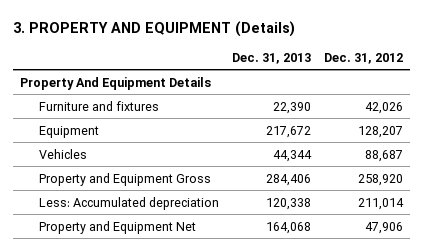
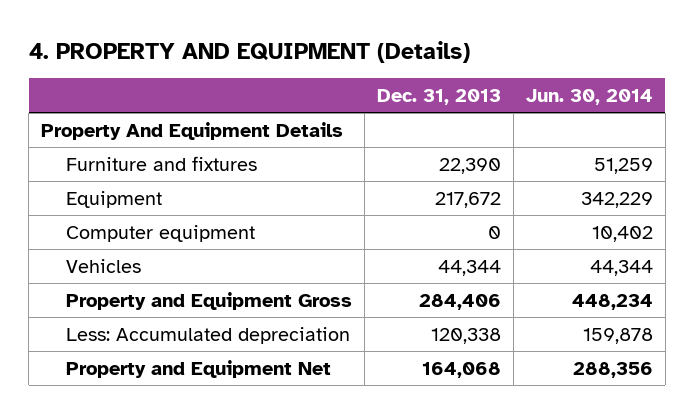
[13,20,296,37] 3. PROPERTY AND EQUIPMENT (Details) -> [28,40,470,63] 4. PROPERTY AND EQUIPMENT (Details)
[324,52,404,64] Dec. 31, 2012 -> none
none -> [525,89,653,106] Jun. 30, 2014
none -> [66,224,256,242] Computer equipment

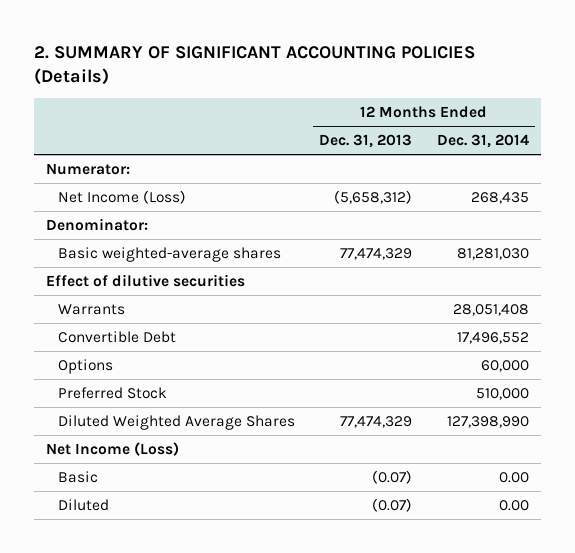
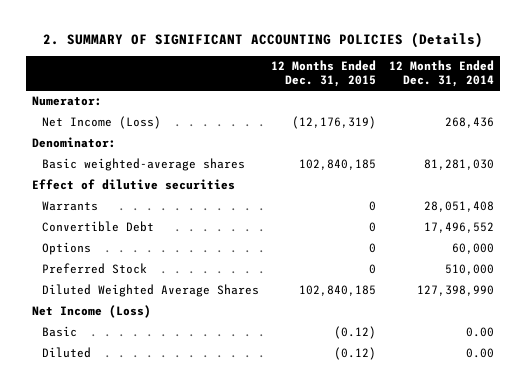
[319,134,413,149] Dec. 31, 2013 -> none
none -> [271,60,377,87] 12 Months Ended Dec. 31, 2015
[471,191,530,204] 268,435 -> [444,117,494,129] 268,436

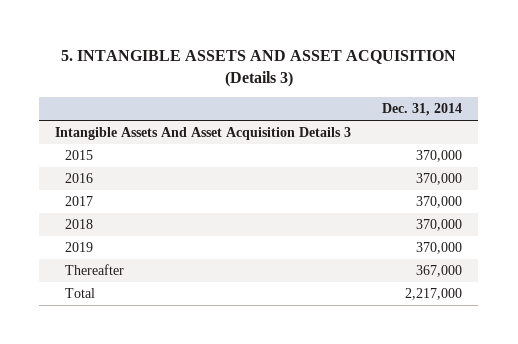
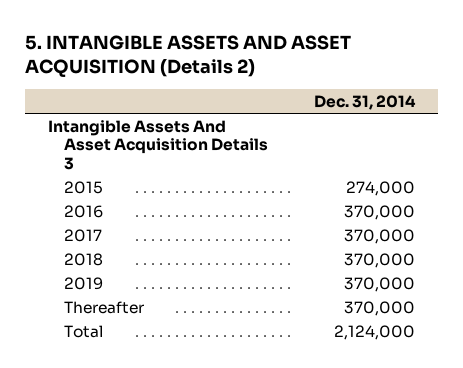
[60,50,456,87] 5. INTANGIBLE ASSETS AND ASSET ACQUISITION (Details 3) -> [24,35,351,78] 5. INTANGIBLE ASSETS AND ASSET ACQUISITION (Details 2)
[416,150,463,163] 370,000 -> [346,180,416,196] 274,000
[416,265,463,278] 367,000 -> [344,300,416,316] 370,000
[405,288,463,301] 2,217,000 -> [334,324,416,340] 2,124,000

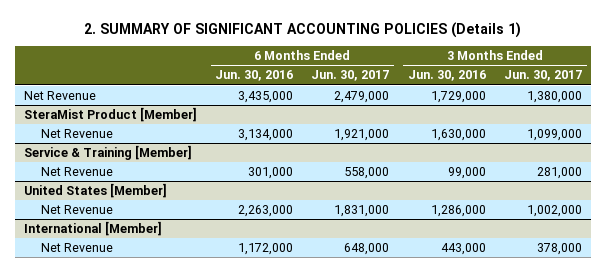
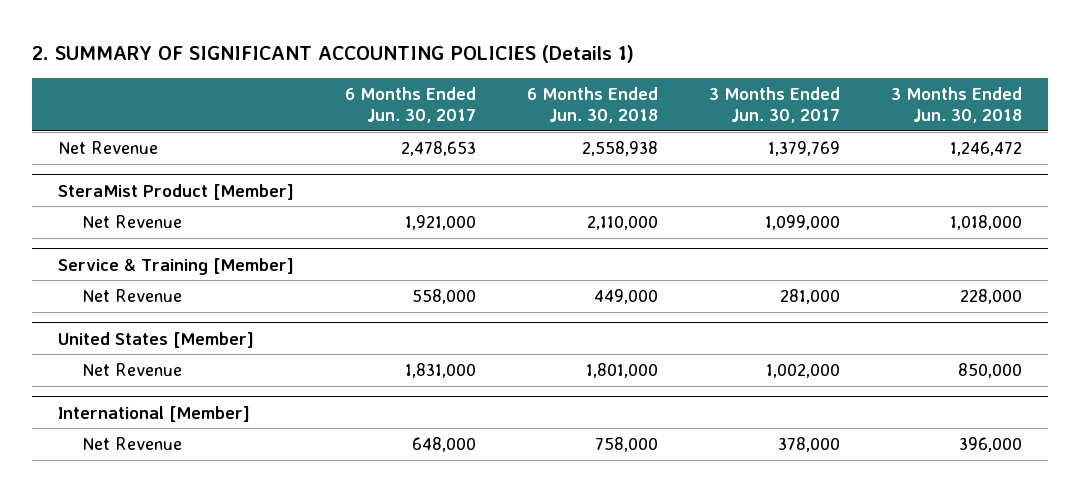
[215,70,294,82] Jun. 30, 2016 -> none
[407,70,486,82] Jun. 30, 2016 -> none
none -> [526,86,658,123] 6 Months Ended Jun. 30, 2018
none -> [891,86,1023,123] 3 Months Ended Jun. 30, 2018
[334,91,390,104] 2,479,000 -> [400,141,476,157] 2,478,653
[526,91,582,104] 1,380,000 -> [768,141,841,157] 1,379,769

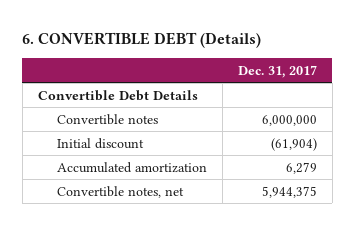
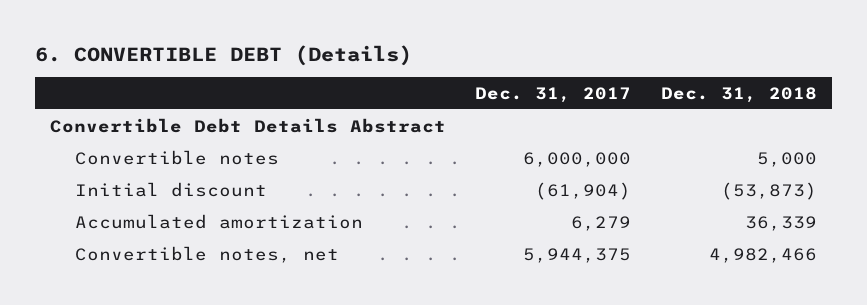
none -> [661,86,818,103] Dec. 31, 2018
[37,89,198,101] Convertible Debt Details -> [49,117,446,133] Convertible Debt Details Abstract

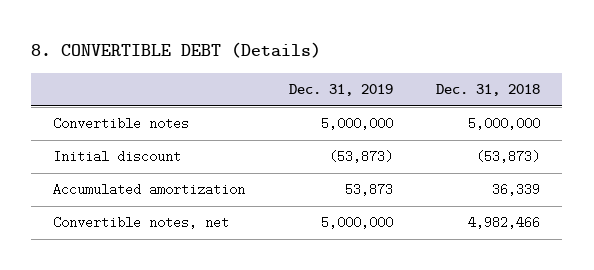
[35,44,413,66] 6. CONVERTIBLE DEBT (Details) -> [31,42,322,59] 8. CONVERTIBLE DEBT (Details)
[475,86,632,103] Dec. 31, 2017 -> none
none -> [288,84,393,97] Dec. 31, 2019
[49,117,446,133] Convertible Debt Details Abstract -> none
[757,151,818,167] 5,000 -> [468,117,541,131] 5,000,000

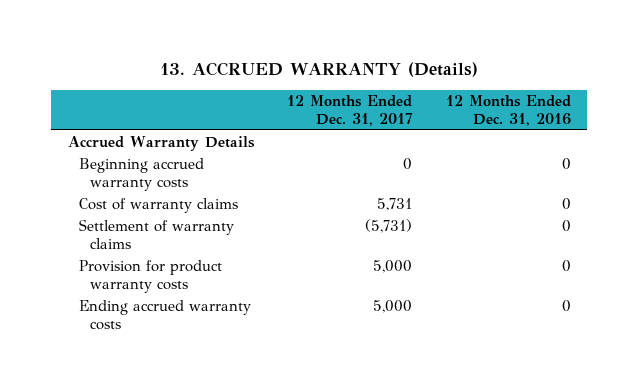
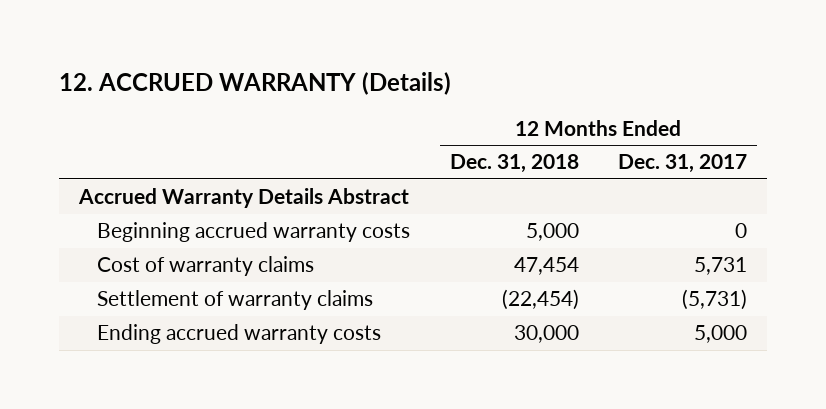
[160,61,479,77] 13. ACCRUED WARRANTY (Details) -> [58,71,451,95] 12. ACCRUED WARRANTY (Details)
[445,95,571,126] 12 Months Ended Dec. 31, 2016 -> none
none -> [449,154,579,174] Dec. 31, 2018
[67,136,255,152] Accrued Warranty Details -> [77,188,409,209] Accrued Warranty Details Abstract
[79,260,223,294] Provision for product warranty costs -> none

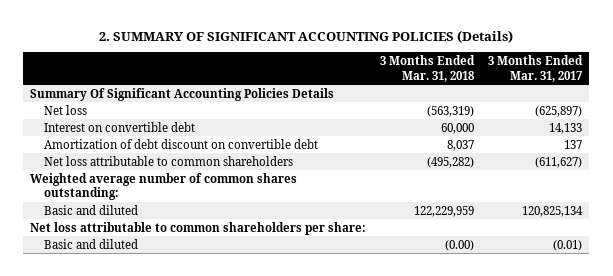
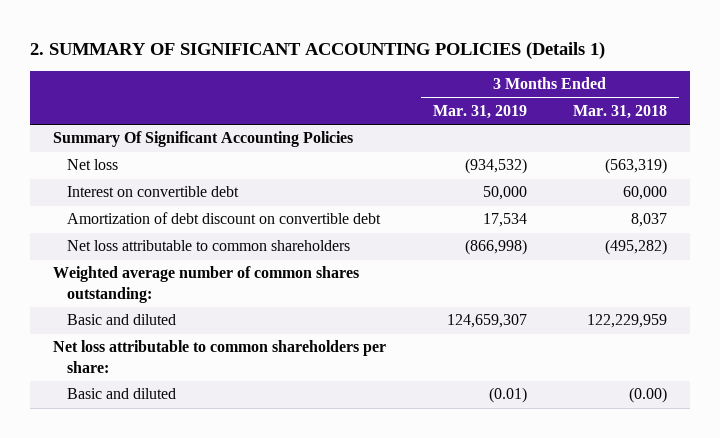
[99,30,514,44] 2. SUMMARY OF SIGNIFICANT ACCOUNTING POLICIES (Details) -> [30,41,606,59] 2. SUMMARY OF SIGNIFICANT ACCOUNTING POLICIES (Details 1)
[488,55,584,82] 3 Months Ended Mar. 31, 2017 -> none
none -> [432,104,527,119] Mar. 31, 2019
[30,87,335,101] Summary Of Significant Accounting Policies Details -> [53,131,354,148] Summary Of Significant Accounting Policies

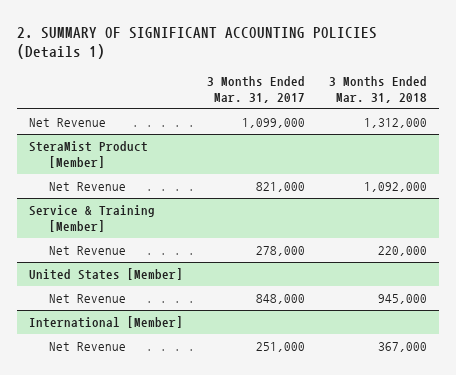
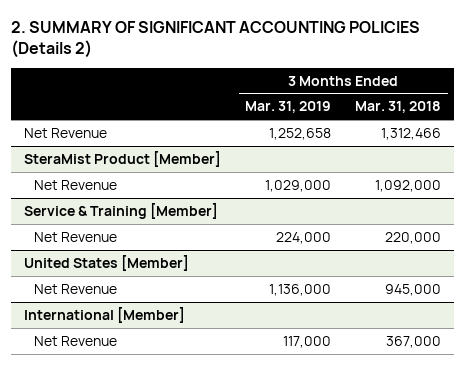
[17,26,378,60] 2. SUMMARY OF SIGNIFICANT ACCOUNTING POLICIES (Details 1) -> [11,20,421,59] 2. SUMMARY OF SIGNIFICANT ACCOUNTING POLICIES (Details 2)
[207,75,306,103] 3 Months Ended Mar. 31, 2017 -> none
none -> [245,101,332,114] Mar. 31, 2019
[363,118,427,129] 1,312,000 -> [381,127,442,140] 1,312,466

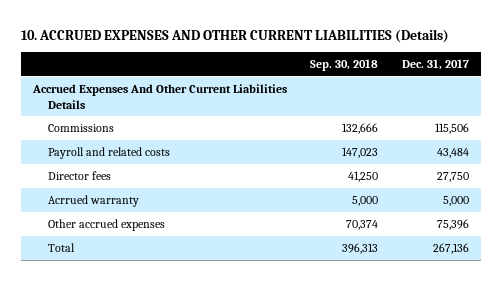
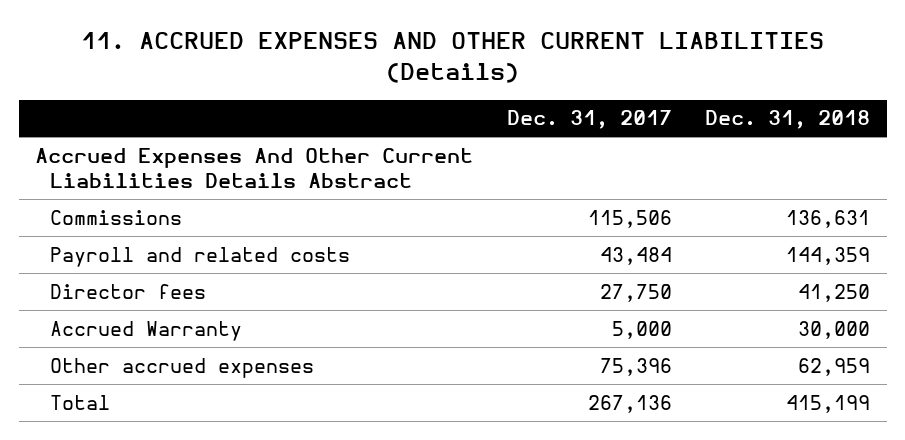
[21,28,450,43] 10. ACCRUED EXPENSES AND OTHER CURRENT LIABILITIES (Details) -> [80,32,824,83] 11. ACCRUED EXPENSES AND OTHER CURRENT LIABILITIES (Details)
[310,59,379,72] Sep. 30, 2018 -> none
none -> [704,110,870,130] Dec. 31, 2018
[31,84,287,109] Accrued Expenses And Other Current Liabilities Details -> [35,147,474,189] Accrued Expenses And Other Current Liabilities Details Abstract
[47,195,139,208] Acrrued warranty -> none
none -> [49,320,242,341] Accrued Warranty

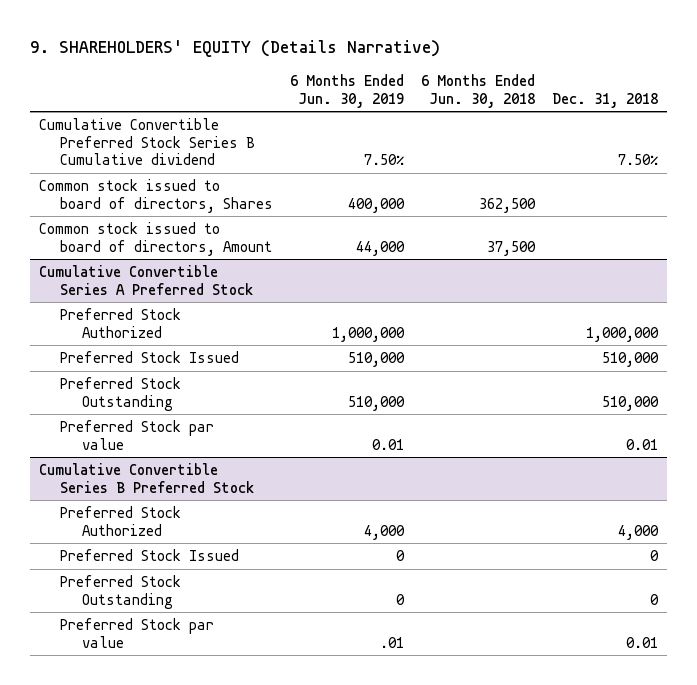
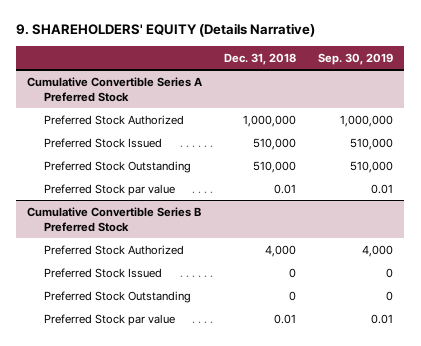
[290,73,405,108] 6 Months Ended Jun. 30, 2019 -> none
[421,73,536,108] 6 Months Ended Jun. 30, 2018 -> none
none -> [318,52,394,65] Sep. 30, 2019
[38,117,256,166] Cumulative Convertible Preferred Stock Series B Cumulative dividend -> none
[38,178,274,213] Common stock issued to board of directors, Shares -> none
[38,221,273,256] Common stock issued to board of directors, Amount -> none

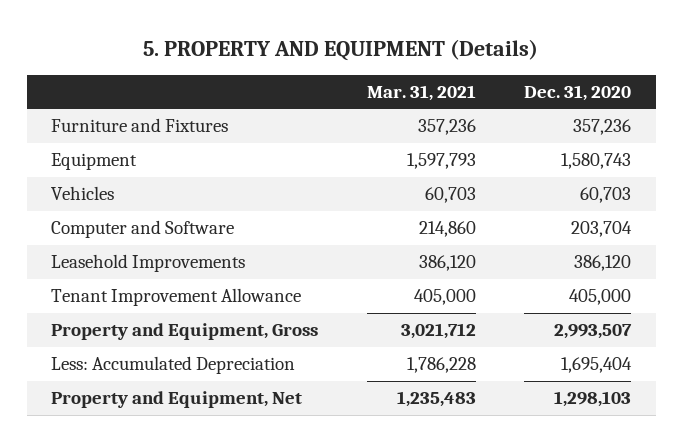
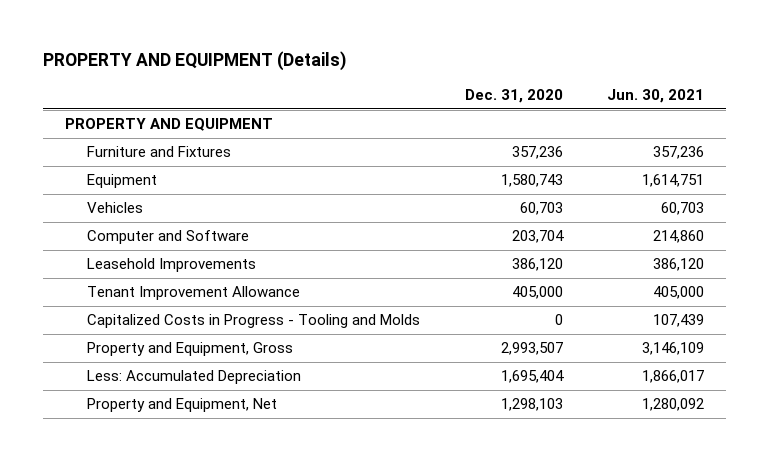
[143,39,539,62] 5. PROPERTY AND EQUIPMENT (Details) -> [42,51,346,72] PROPERTY AND EQUIPMENT (Details)
[366,85,476,102] Mar. 31, 2021 -> none
none -> [606,89,704,104] Jun. 30, 2021
none -> [65,118,274,132] PROPERTY AND EQUIPMENT
none -> [87,314,421,329] Capitalized Costs in Progress - Tooling and Molds

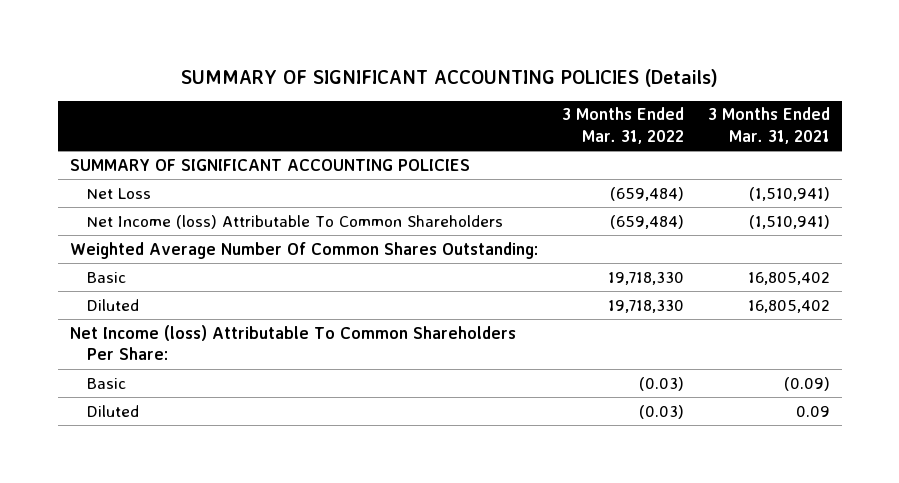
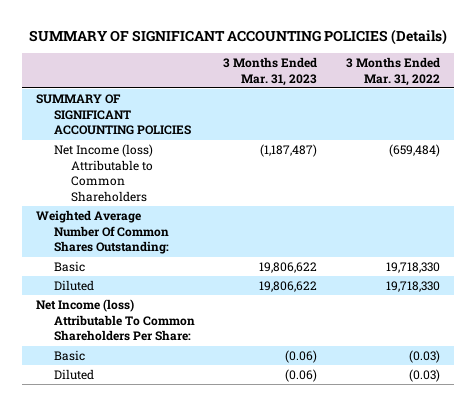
[707,107,830,144] 3 Months Ended Mar. 31, 2021 -> none
none -> [223,56,318,86] 3 Months Ended Mar. 31, 2023
[86,187,151,199] Net Loss -> none
[86,214,503,229] Net Income (loss) Attributable To Common Shareholders -> [53,143,153,203] Net Income (loss) Attributable to Common Shareholders

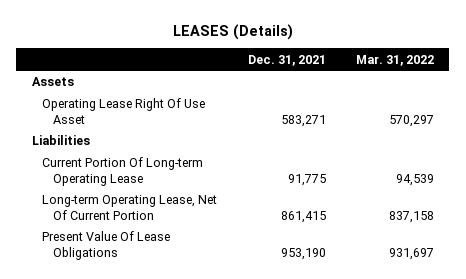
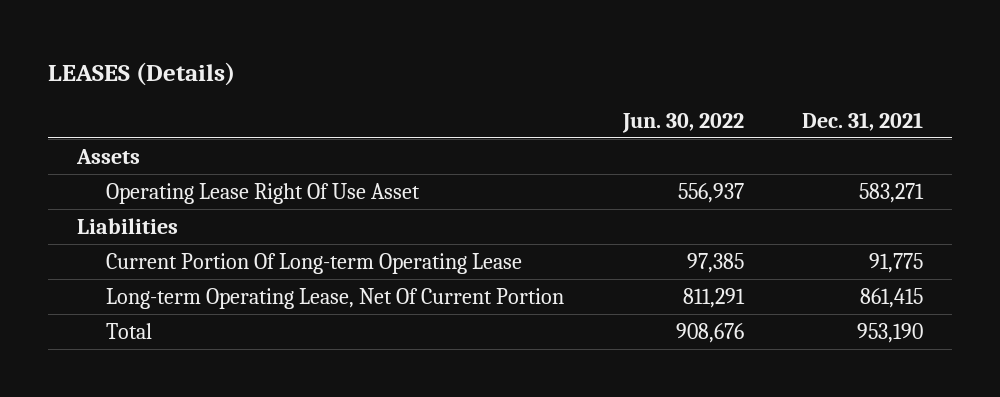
[355,54,434,66] Mar. 31, 2022 -> none
none -> [621,112,744,133] Jun. 30, 2022
[42,231,171,260] Present Value Of Lease Obligations -> [106,322,153,339] Total

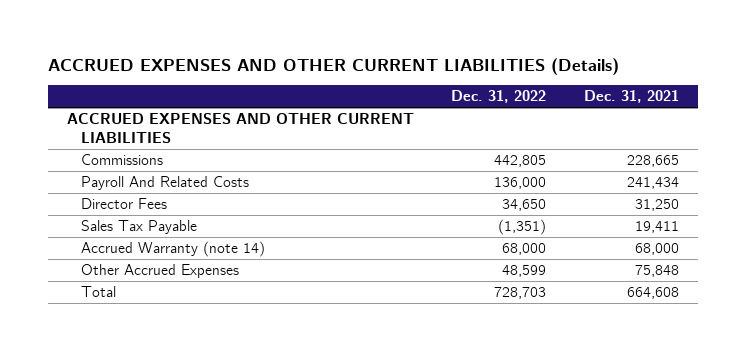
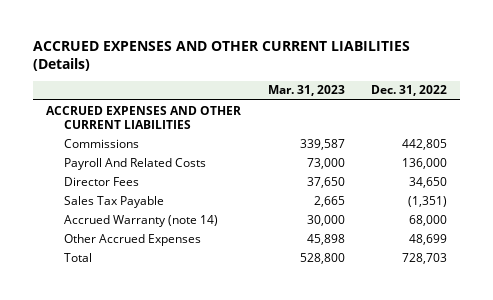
[584,90,680,104] Dec. 31, 2021 -> none
none -> [267,85,345,97] Mar. 31, 2023
[502,265,547,278] 48,599 -> [408,233,447,245] 48,699

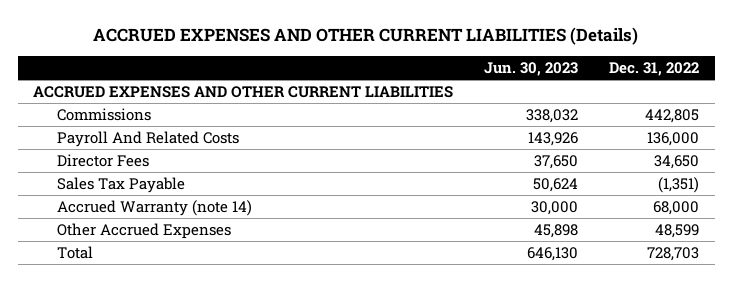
[267,85,345,97] Mar. 31, 2023 -> none
none -> [484,61,579,76] Jun. 30, 2023
[408,233,447,245] 48,699 -> [655,224,700,239] 48,599

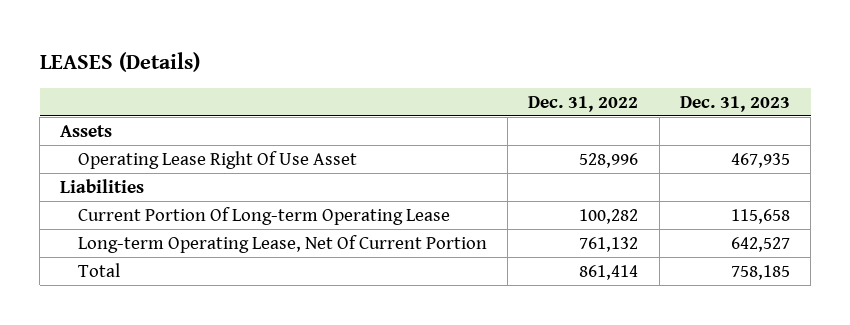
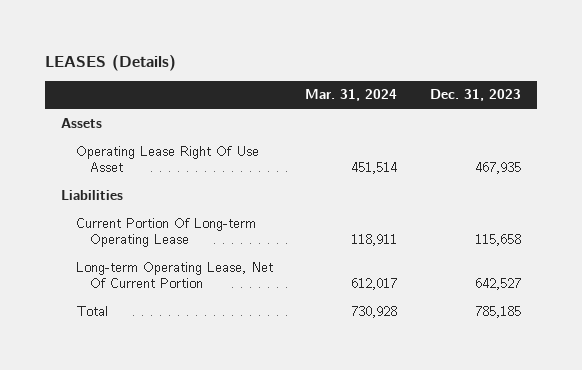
[528,95,639,112] Dec. 31, 2022 -> none
none -> [305,89,398,102] Mar. 31, 2024
[730,264,790,280] 758,185 -> [474,305,521,318] 785,185

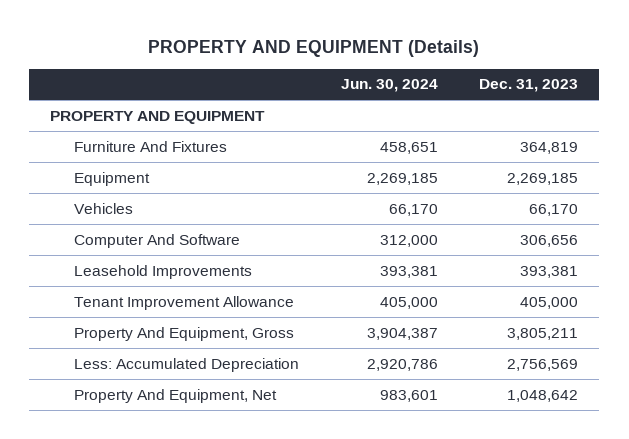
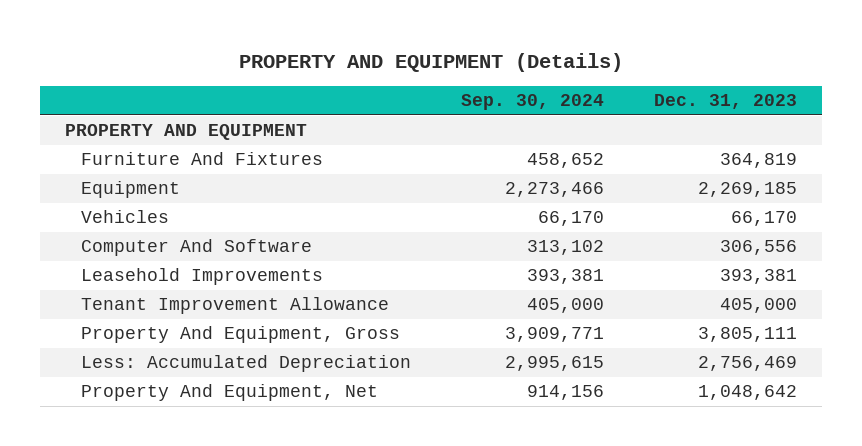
[340,79,438,93] Jun. 30, 2024 -> none
none -> [460,94,604,111] Sep. 30, 2024
[520,234,579,247] 306,656 -> [719,240,797,256] 306,556
[507,327,579,340] 3,805,211 -> [697,327,797,343] 3,805,111
[507,358,579,371] 2,756,569 -> [697,356,797,372] 2,756,469

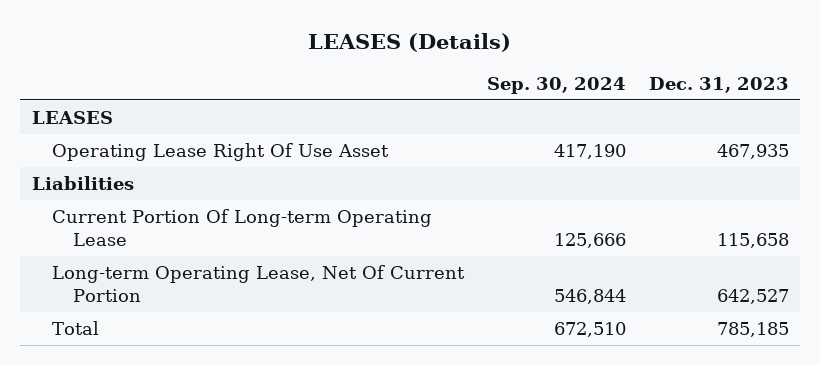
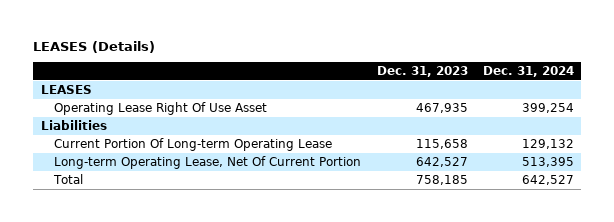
[487,76,627,94] Sep. 30, 2024 -> none
none -> [482,66,574,78] Dec. 31, 2024
[716,322,789,338] 785,185 -> [415,174,468,185] 758,185

